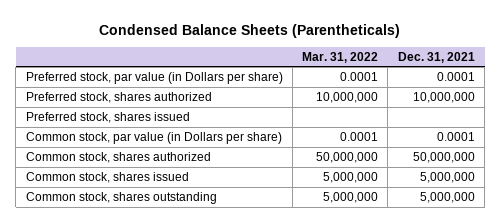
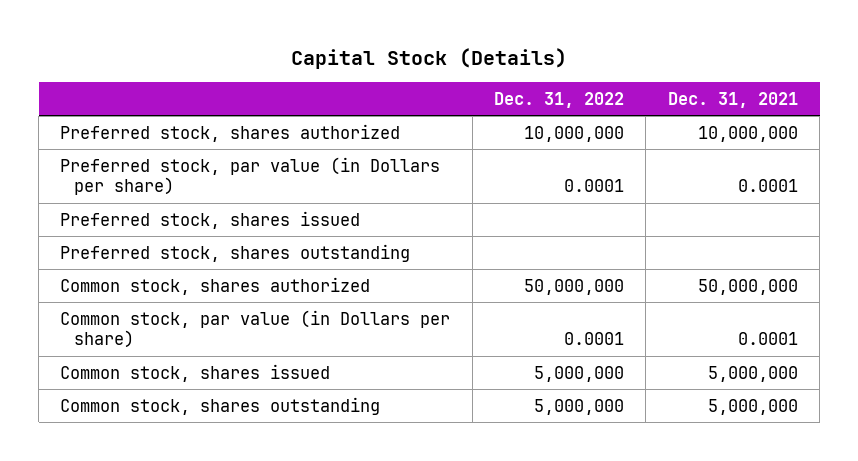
[99,23,401,38] Condensed Balance Sheets (Parentheticals) -> [291,48,568,70] Capital Stock (Details)
[302,51,379,63] Mar. 31, 2022 -> none
none -> [494,91,625,108] Dec. 31, 2022
[25,71,283,84] Preferred stock, par value (in Dollars per share) -> [60,156,441,196] Preferred stock, par value (in Dollars per share)
none -> [60,243,411,262] Preferred stock, shares outstanding
[25,131,282,144] Common stock, par value (in Dollars per share) -> [60,309,451,349] Common stock, par value (in Dollars per share)

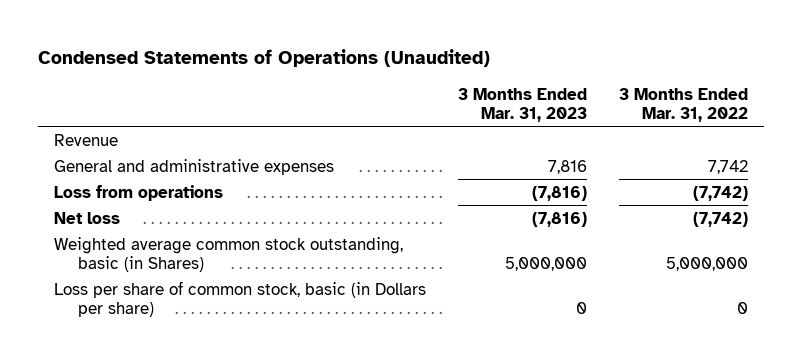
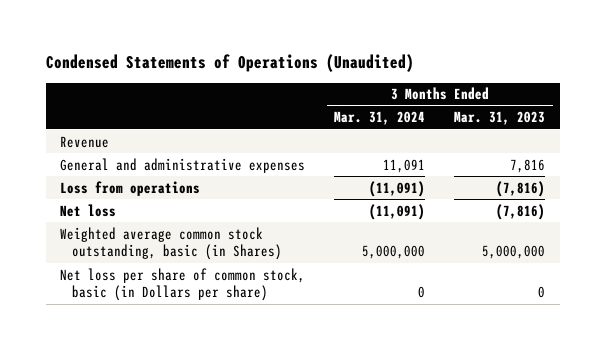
[619,87,749,123] 3 Months Ended Mar. 31, 2022 -> none
none -> [334,111,426,126] Mar. 31, 2024
[54,280,427,318] Loss per share of common stock, basic (in Dollars per share) -> [60,267,306,302] Net loss per share of common stock, basic (in Dollars per share)

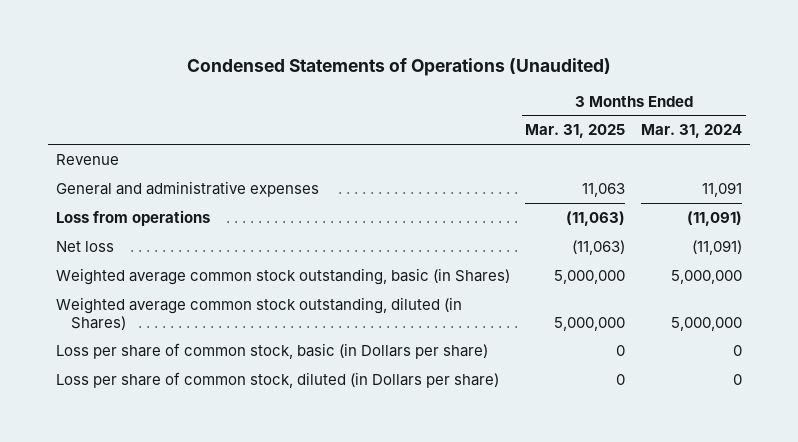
[454,111,546,126] Mar. 31, 2023 -> none
none -> [525,124,626,139] Mar. 31, 2025
none -> [55,296,462,330] Weighted average common stock outstanding, diluted (in Shares)
[60,267,306,302] Net loss per share of common stock, basic (in Dollars per share) -> [55,342,488,359] Loss per share of common stock, basic (in Dollars per share)
none -> [55,371,499,388] Loss per share of common stock, diluted (in Dollars per share)

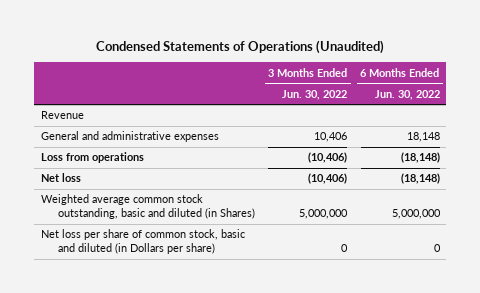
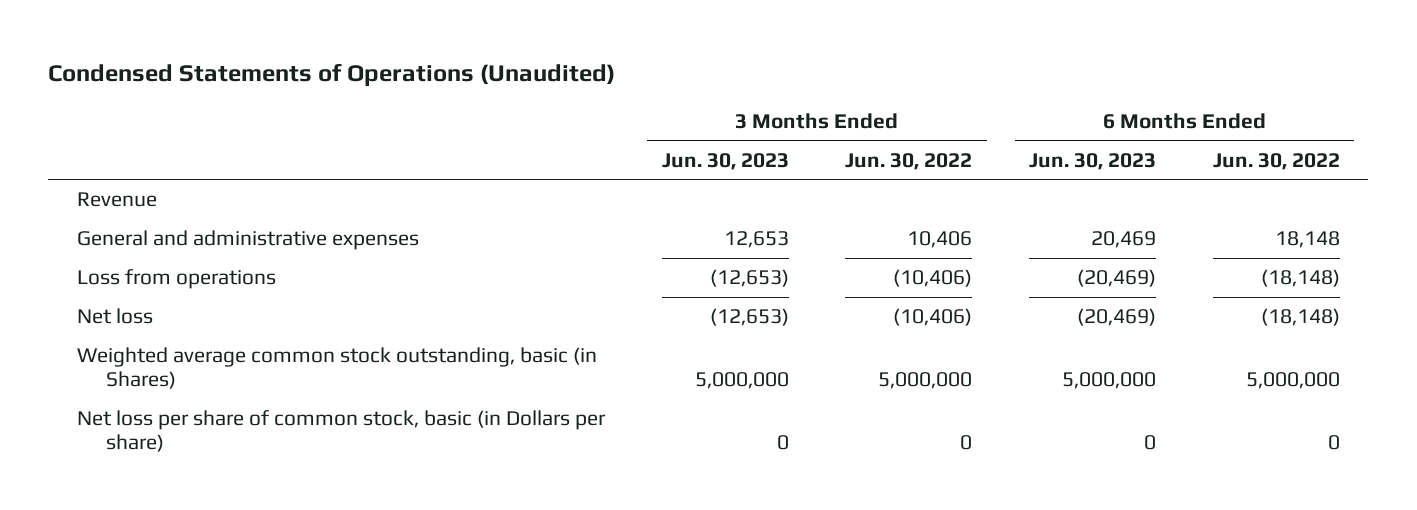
none -> [661,152,789,170] Jun. 30, 2023
none -> [1029,152,1157,170] Jun. 30, 2023
[40,194,255,220] Weighted average common stock outstanding, basic and diluted (in Shares) -> [76,347,597,390] Weighted average common stock outstanding, basic (in Shares)
[40,229,245,255] Net loss per share of common stock, basic and diluted (in Dollars per share) -> [76,410,606,453] Net loss per share of common stock, basic (in Dollars per share)

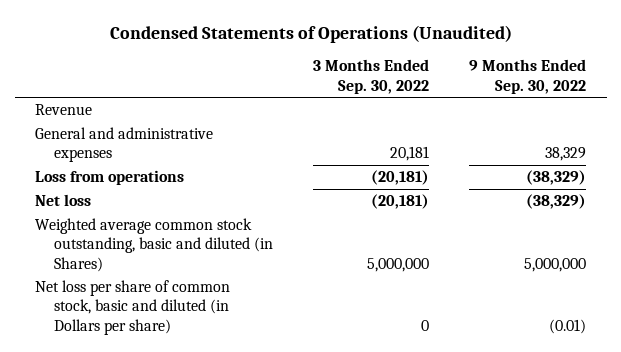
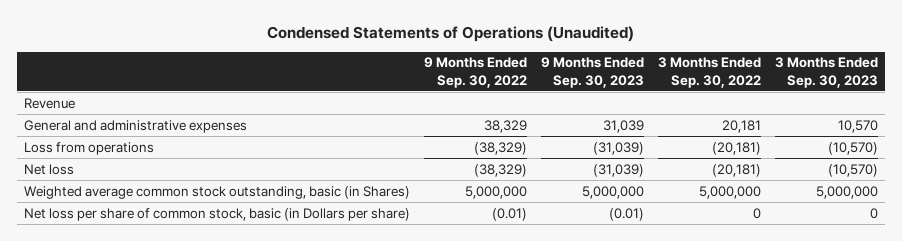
none -> [540,57,644,88] 9 Months Ended Sep. 30, 2023
none -> [774,57,878,88] 3 Months Ended Sep. 30, 2023
[35,218,273,272] Weighted average common stock outstanding, basic and diluted (in Shares) -> [24,185,411,199] Weighted average common stock outstanding, basic (in Shares)
[35,280,231,335] Net loss per share of common stock, basic and diluted (in Dollars per share) -> [24,207,411,221] Net loss per share of common stock, basic (in Dollars per share)

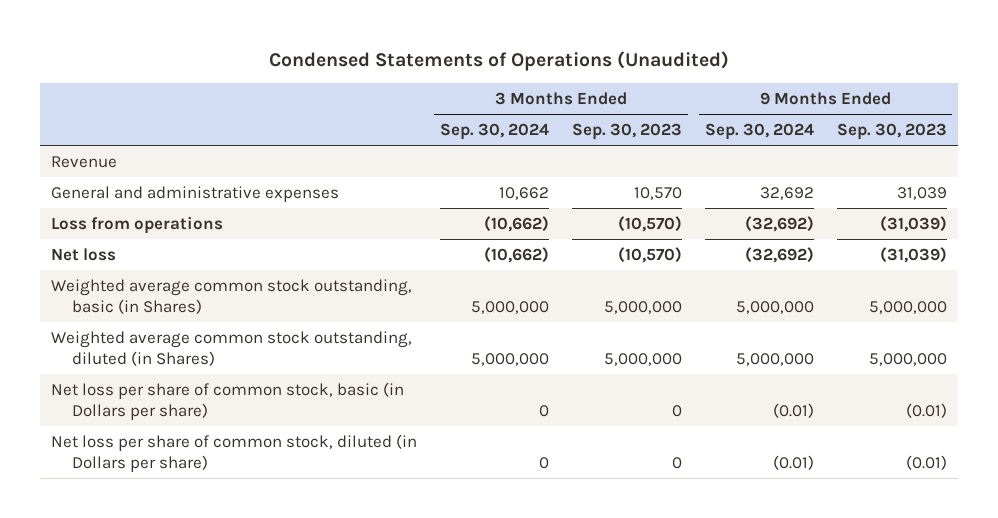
[424,57,528,88] 9 Months Ended Sep. 30, 2022 -> none
[657,57,761,88] 3 Months Ended Sep. 30, 2022 -> none
none -> [439,123,549,141] Sep. 30, 2024
none -> [704,123,814,141] Sep. 30, 2024
none -> [51,330,413,367] Weighted average common stock outstanding, diluted (in Shares)
none -> [51,433,418,473] Net loss per share of common stock, diluted (in Dollars per share)

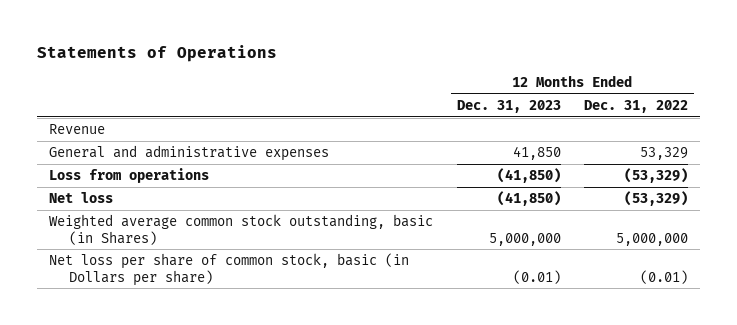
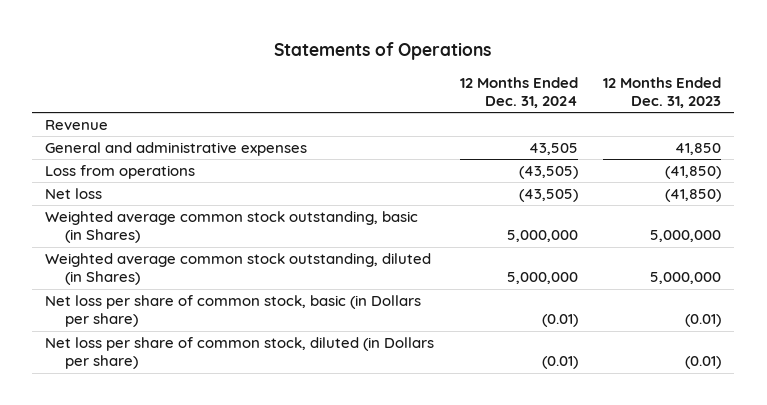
[584,99,689,113] Dec. 31, 2022 -> none
none -> [459,76,578,109] 12 Months Ended Dec. 31, 2024
none -> [45,252,432,286] Weighted average common stock outstanding, diluted (in Shares)
none -> [45,336,435,370] Net loss per share of common stock, diluted (in Dollars per share)

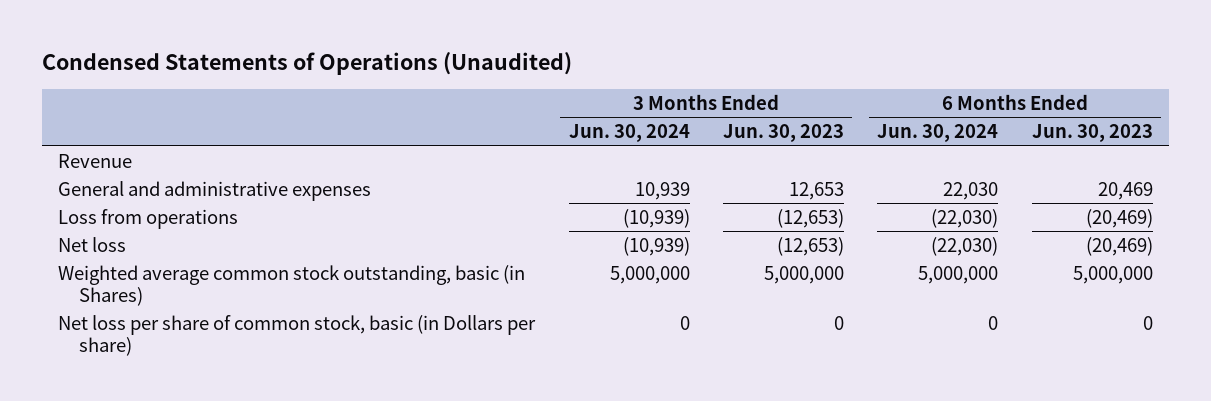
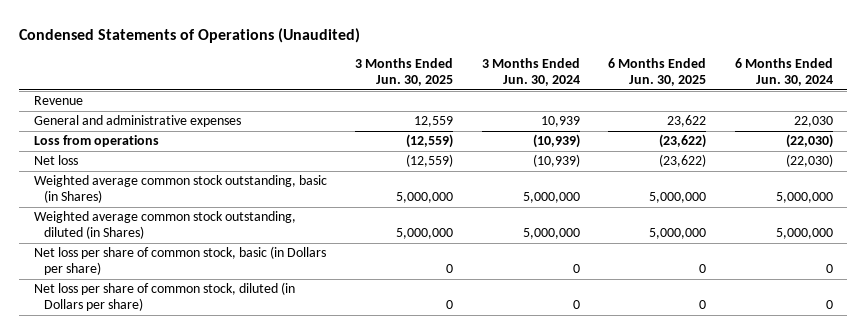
[722,124,844,143] Jun. 30, 2023 -> none
[1031,124,1153,143] Jun. 30, 2023 -> none
none -> [355,57,454,87] 3 Months Ended Jun. 30, 2025
none -> [608,57,707,87] 6 Months Ended Jun. 30, 2025
none -> [33,211,296,240] Weighted average common stock outstanding, diluted (in Shares)
none -> [33,282,295,312] Net loss per share of common stock, diluted (in Dollars per share)

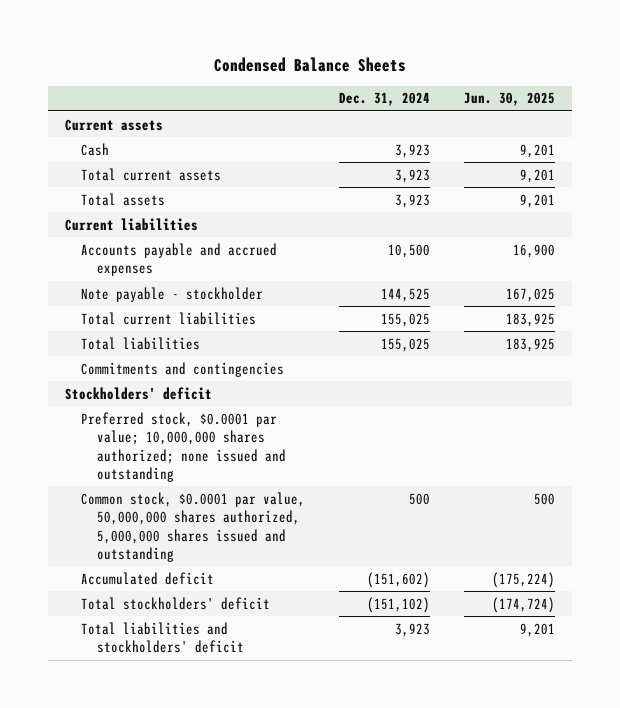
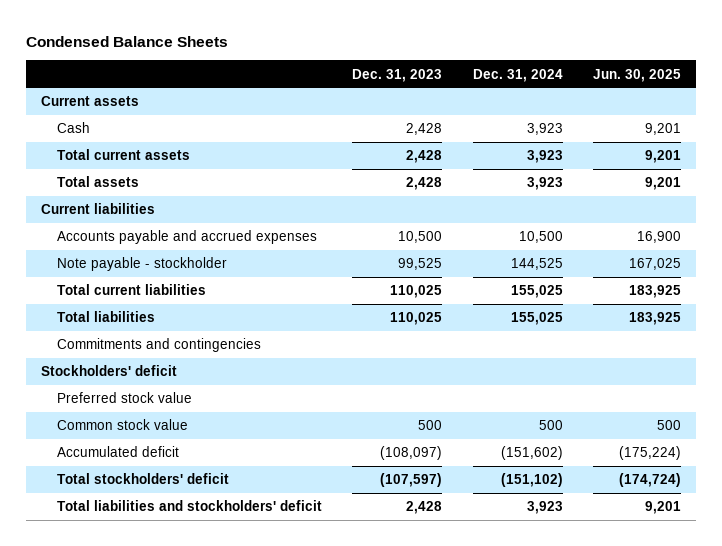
none -> [352,68,443,82] Dec. 31, 2023
[81,411,287,483] Preferred stock, $0.0001 par value; 10,000,000 shares authorized; none issued and outstanding -> [56,392,192,404] Preferred stock value
[81,491,306,563] Common stock, $0.0001 par value, 50,000,000 shares authorized, 5,000,000 shares issued and outstanding -> [56,419,188,431] Common stock value

